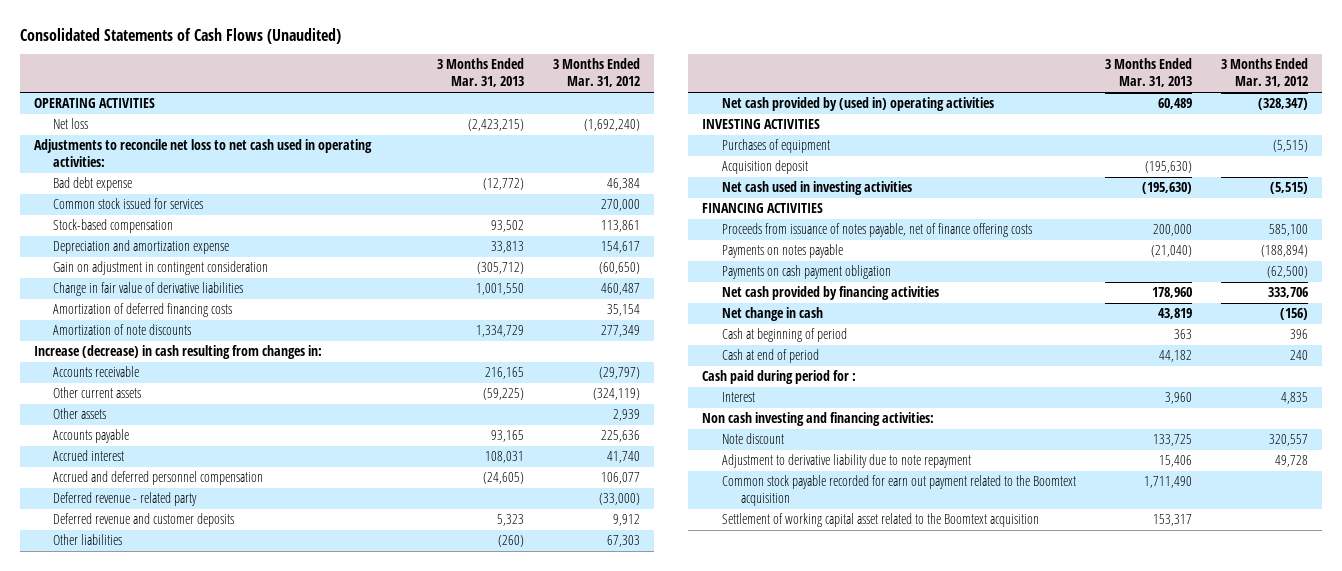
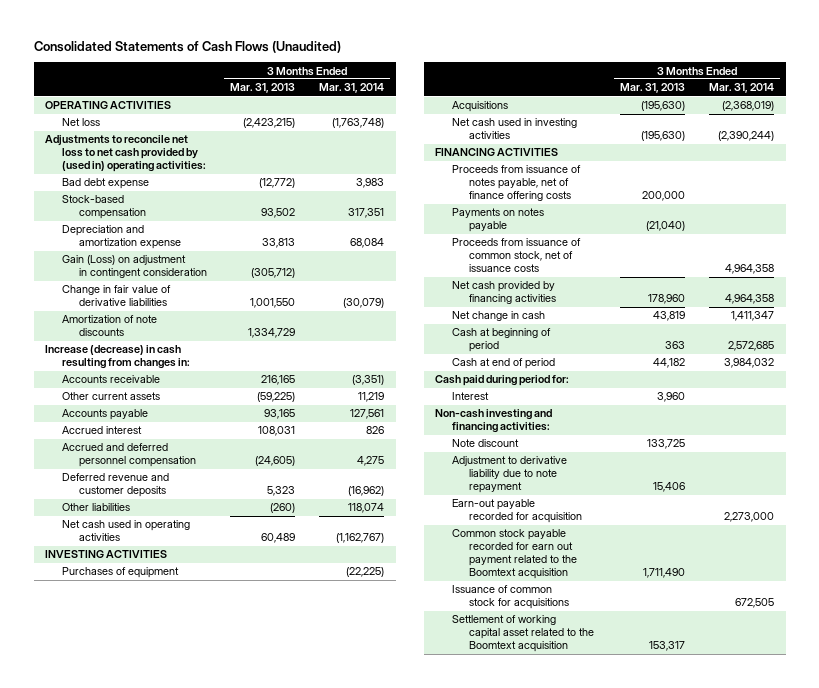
[552,58,640,88] 3 Months Ended Mar. 31, 2012 -> none
none -> [318,83,384,94] Mar. 31, 2014
[34,139,373,168] Adjustments to reconcile net loss to net cash used in operating activities: -> [45,135,207,173] Adjustments to reconcile net loss to net cash provided by (used in) operating activities:
[53,198,204,210] Common stock issued for services -> none
[53,261,269,276] Gain on adjustment in contingent consideration -> [62,255,207,279] Gain (Loss) on adjustment in contingent consideration
[53,303,233,318] Amortization of deferred financing costs -> none
[53,408,107,420] Other assets -> none
[53,492,198,507] Deferred revenue - related party -> none
[721,97,994,112] Net cash provided by (used in) operating activities -> [62,520,191,542] Net cash used in operating activities
[721,160,808,175] Acquisition deposit -> [452,101,509,113] Acquisitions
[721,265,891,280] Payments on cash payment obligation -> none
none -> [452,238,582,273] Proceeds from issuance of common stock, net of issuance costs
[702,370,857,385] Cash paid during period for : -> [435,375,570,387] Cash paid during period for:
[702,412,935,427] Non cash investing and financing activities: -> [435,409,553,434] Non-cash investing and financing activities:
none -> [452,499,582,524] Earn-out payable recorded for acquisition
none -> [452,585,569,610] Issuance of common stock for acquisitions

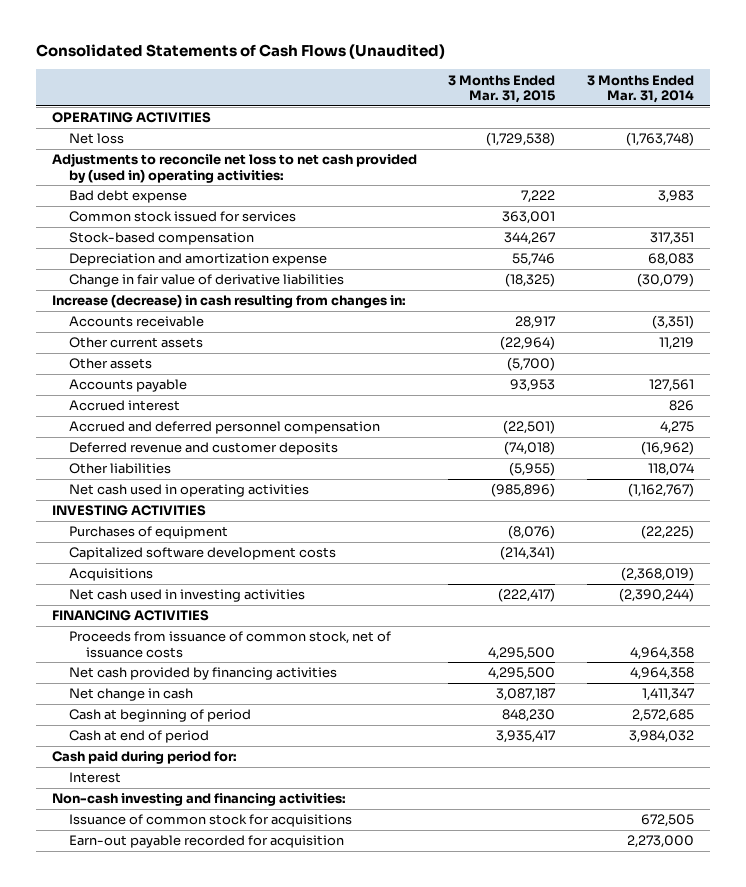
[230,83,296,94] Mar. 31, 2013 -> none
none -> [448,74,556,104] 3 Months Ended Mar. 31, 2015
none -> [68,211,296,223] Common stock issued for services
[62,255,207,279] Gain (Loss) on adjustment in contingent consideration -> none
[349,238,384,249] 68,084 -> [648,253,695,267] 68,083
[62,315,158,337] Amortization of note discounts -> none
none -> [68,358,152,370] Other assets
none -> [68,547,336,561] Capitalized software development costs
[452,165,582,202] Proceeds from issuance of notes payable, net of finance offering costs -> none
[452,208,545,233] Payments on notes payable -> none
[452,439,520,448] Note discount -> none
[452,456,568,494] Adjustment to derivative liability due to note repayment -> none
[452,529,577,580] Common stock payable recorded for earn out payment related to the Boomtext acquisition -> none
[452,615,594,653] Settlement of working capital asset related to the Boomtext acquisition -> none
[452,499,582,524] Earn-out payable recorded for acquisition -> [68,835,344,849] Earn-out payable recorded for acquisition

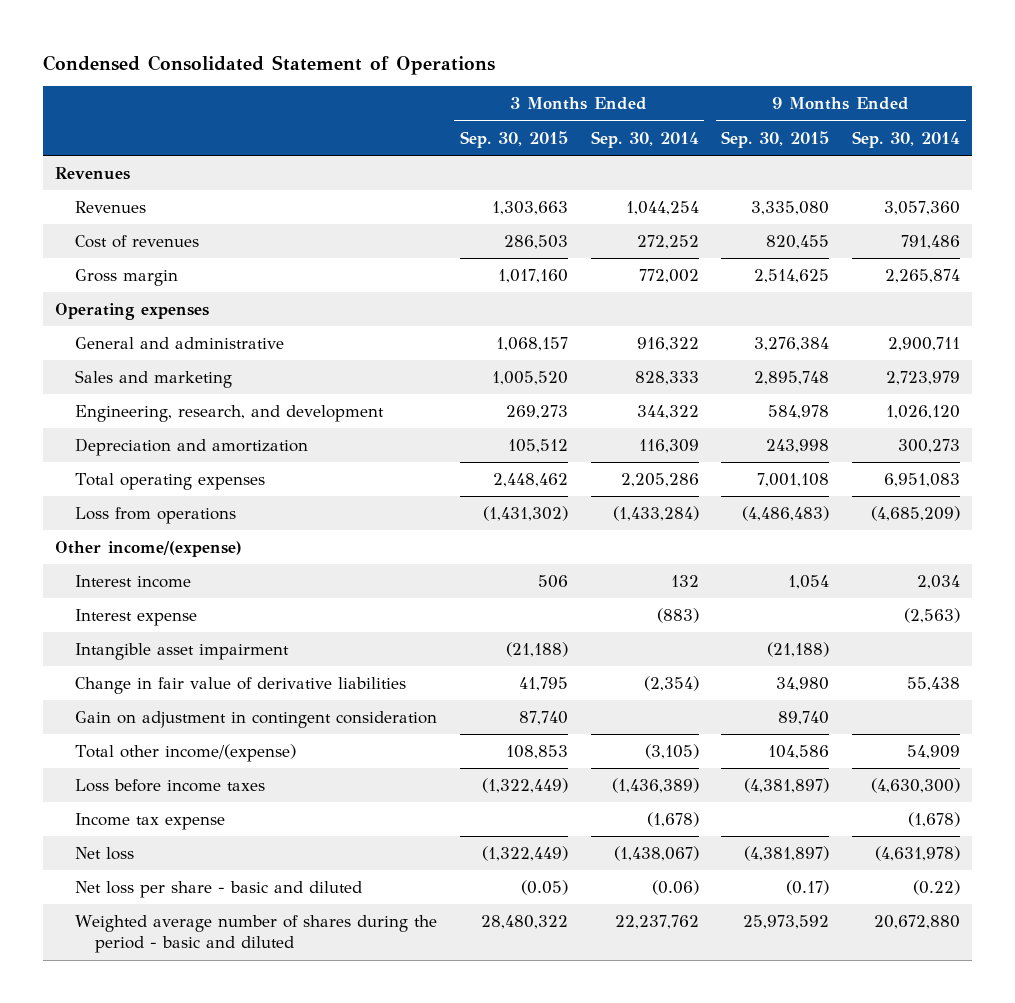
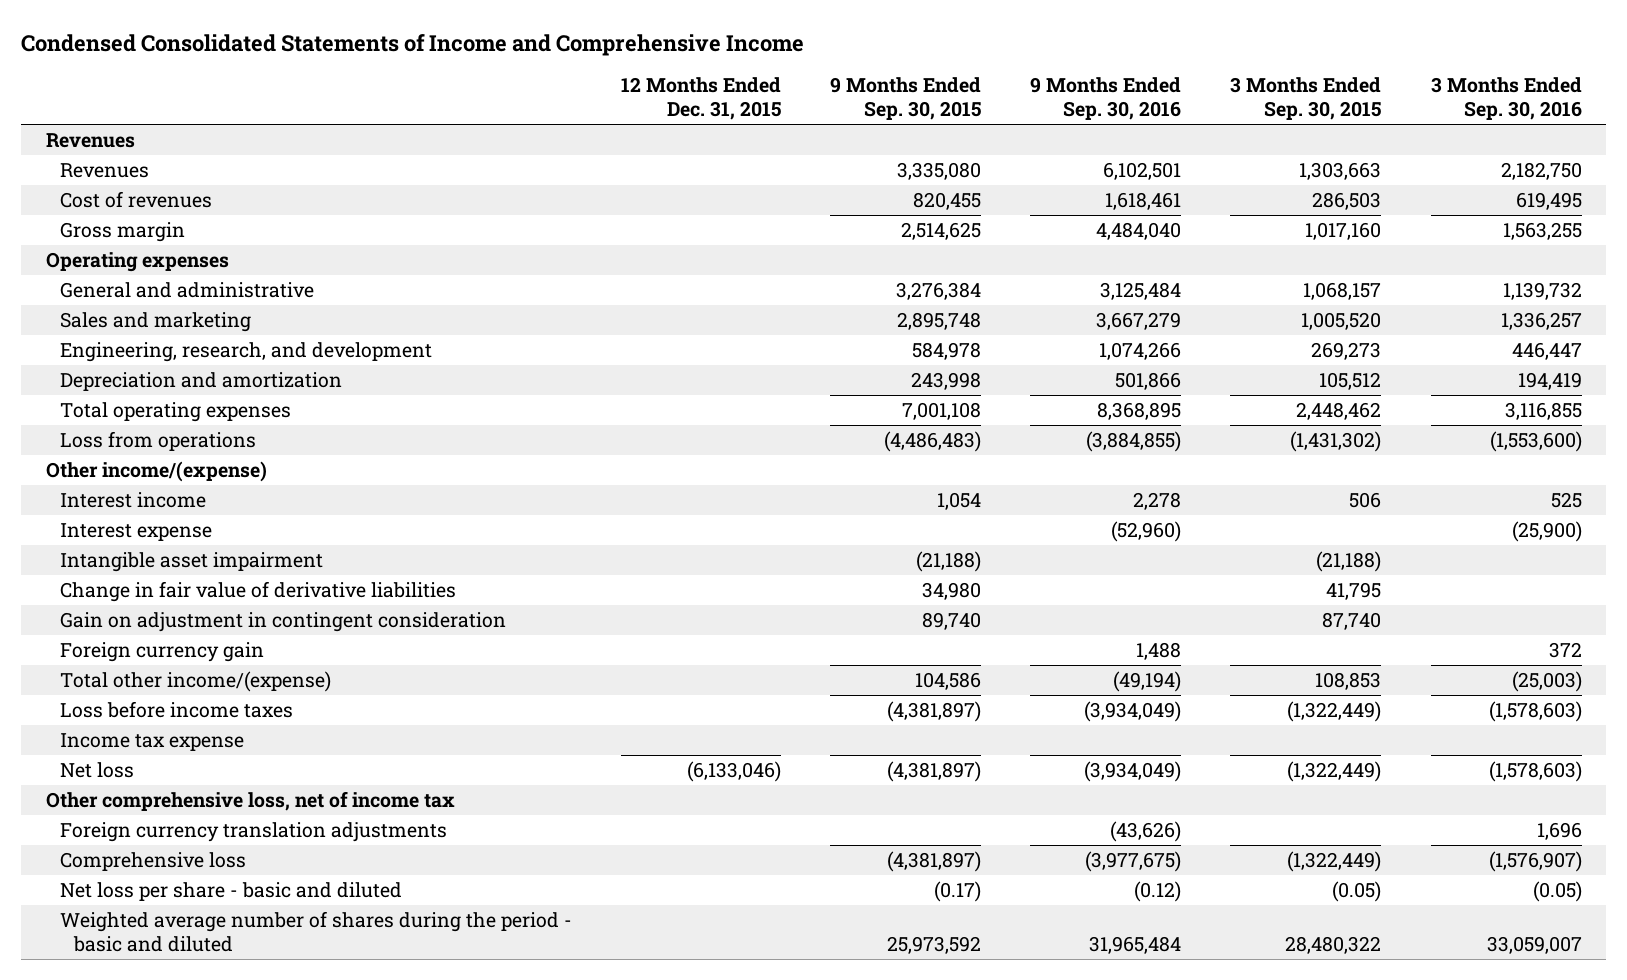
[43,54,496,75] Condensed Consolidated Statement of Operations -> [21,33,805,56] Condensed Consolidated Statements of Income and Comprehensive Income
[590,130,699,148] Sep. 30, 2014 -> none
[852,130,961,148] Sep. 30, 2014 -> none
none -> [620,77,781,121] 12 Months Ended Dec. 31, 2015
none -> [1030,77,1182,121] 9 Months Ended Sep. 30, 2016
none -> [1430,77,1582,121] 3 Months Ended Sep. 30, 2016
none -> [59,641,264,662] Foreign currency gain
none -> [45,790,455,811] Other comprehensive loss, net of income tax
none -> [59,821,447,842] Foreign currency translation adjustments
none -> [59,851,246,871] Comprehensive loss

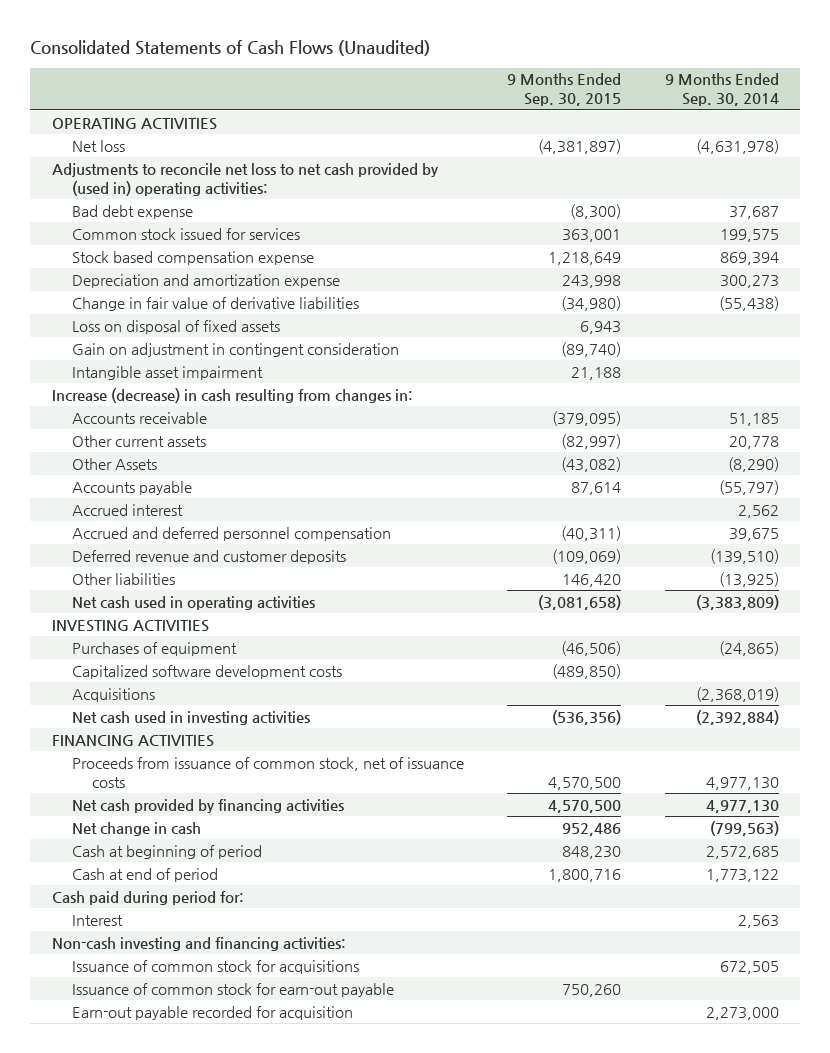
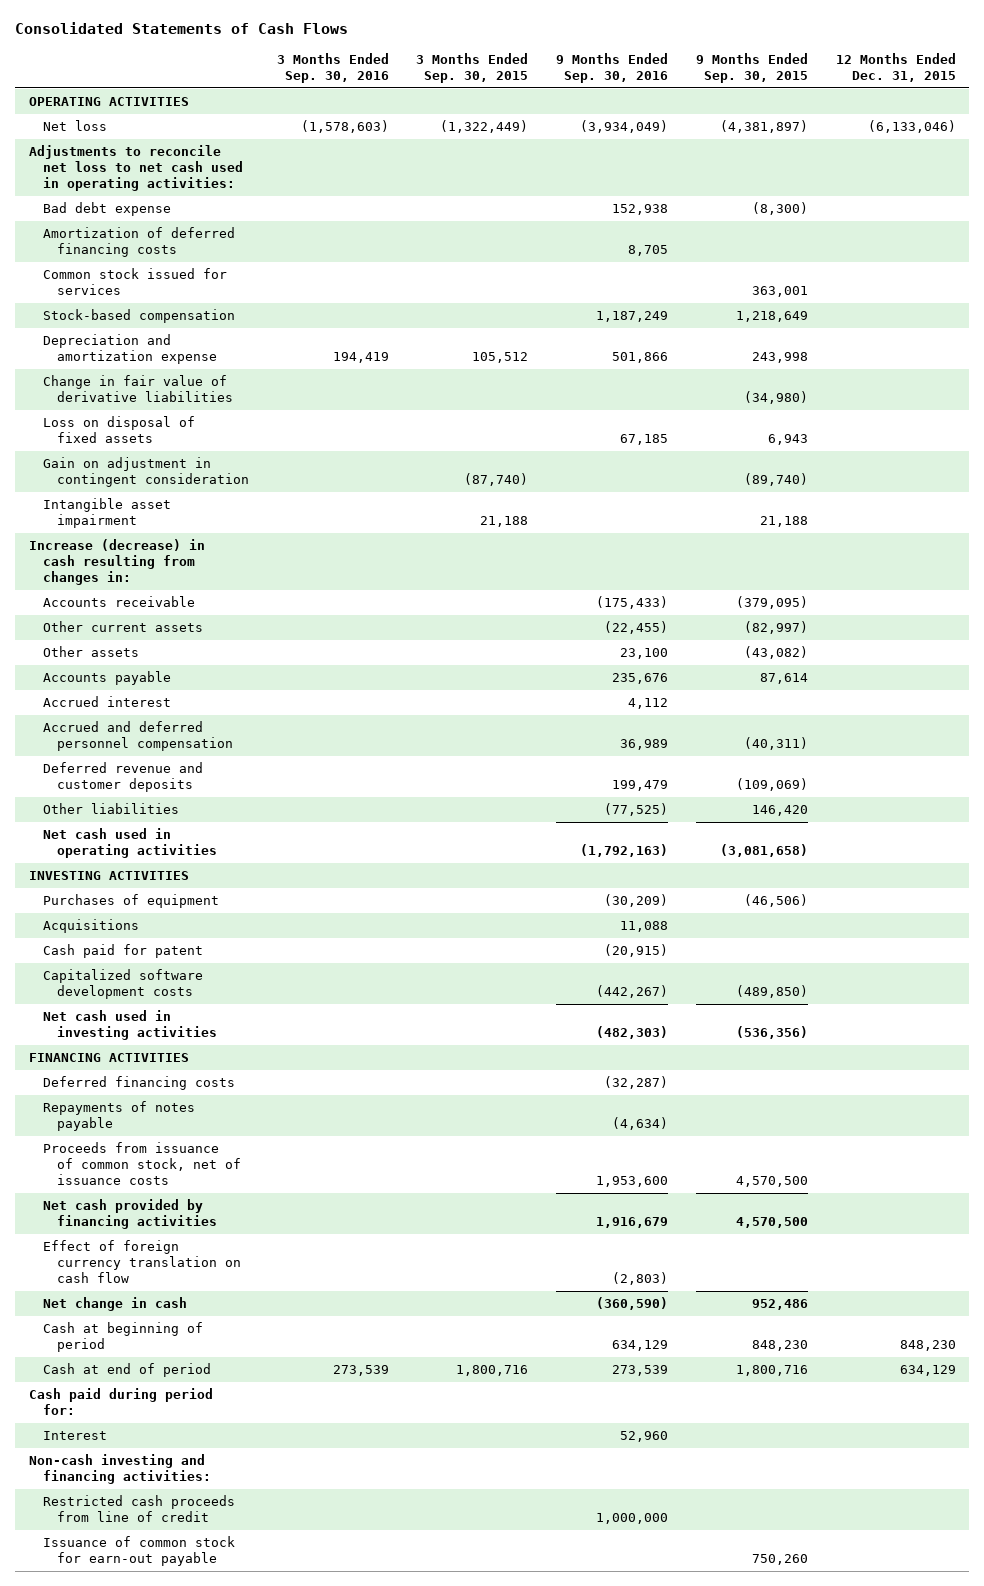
[29,39,430,56] Consolidated Statements of Cash Flows (Unaudited) -> [14,22,348,35] Consolidated Statements of Cash Flows
[664,73,779,107] 9 Months Ended Sep. 30, 2014 -> none
none -> [276,52,389,83] 3 Months Ended Sep. 30, 2016
none -> [416,52,529,83] 3 Months Ended Sep. 30, 2015
none -> [556,52,669,83] 9 Months Ended Sep. 30, 2016
none -> [835,52,956,82] 12 Months Ended Dec. 31, 2015
[51,162,439,196] Adjustments to reconcile net loss to net cash provided by (used in) operating activities: -> [28,145,243,191] Adjustments to reconcile net loss to net cash used in operating activities:
none -> [42,227,235,257] Amortization of deferred financing costs
[71,250,314,265] Stock based compensation expense -> [42,309,235,324] Stock-based compensation
[71,457,157,470] Other Assets -> [42,646,139,658] Other assets
none -> [42,944,203,959] Cash paid for patent
[71,664,342,679] Capitalized software development costs -> [42,969,203,999] Capitalized software development costs
none -> [42,1076,235,1091] Deferred financing costs
none -> [42,1101,195,1131] Repayments of notes payable
none -> [42,1240,241,1283] Effect of foreign currency translation on cash flow
[71,959,359,974] Issuance of common stock for acquisitions -> none
none -> [42,1495,235,1522] Restricted cash proceeds from line of credit
[71,1005,353,1020] Earn-out payable recorded for acquisition -> none

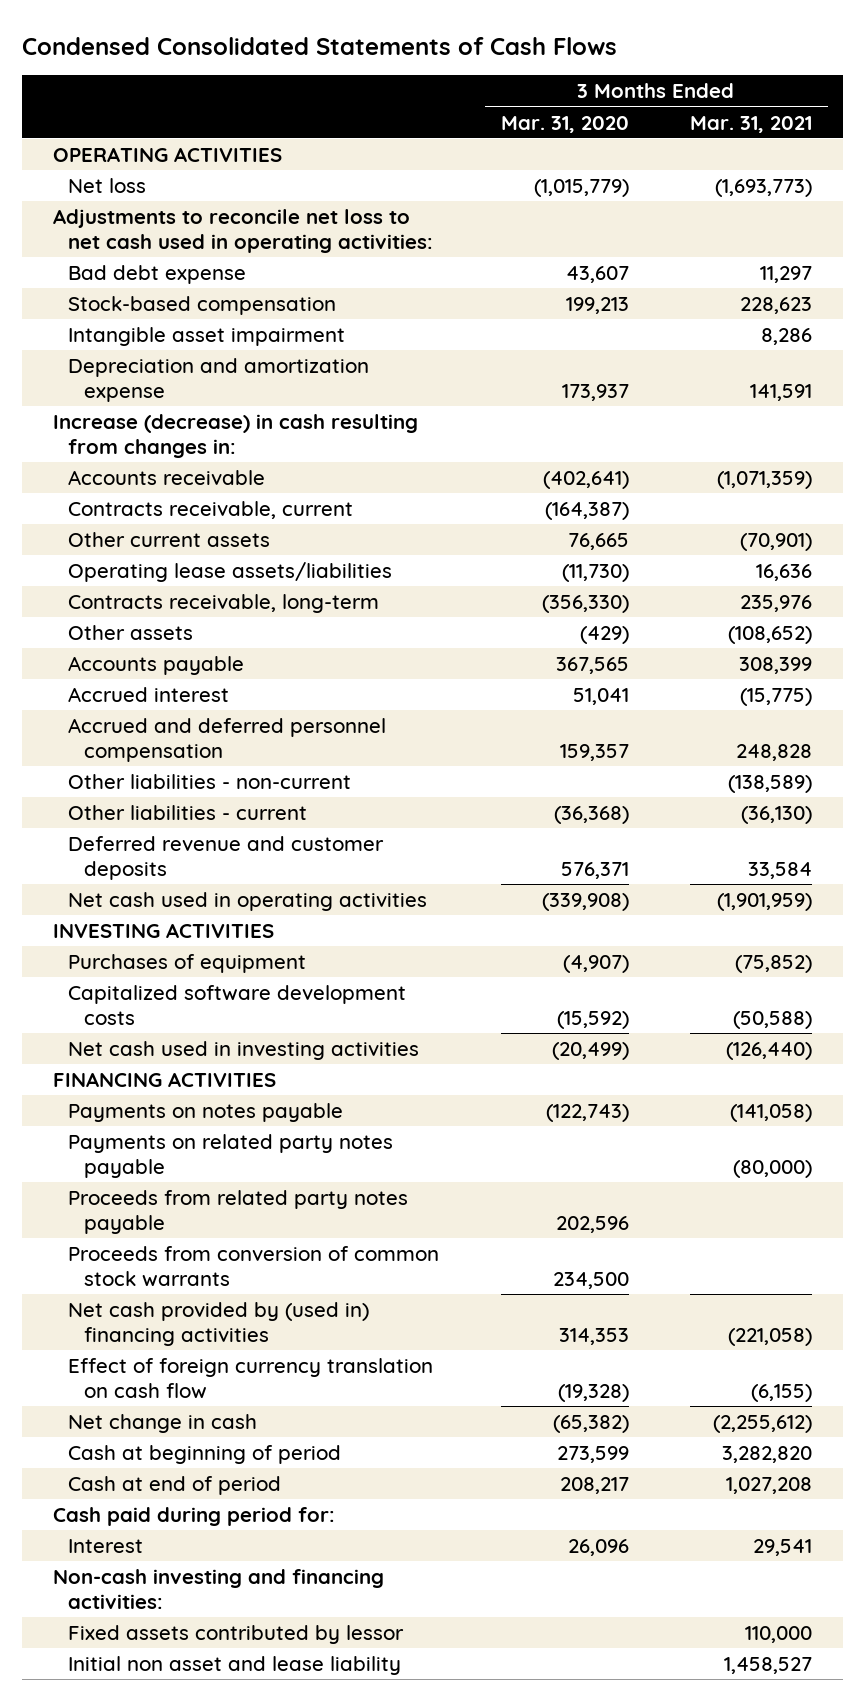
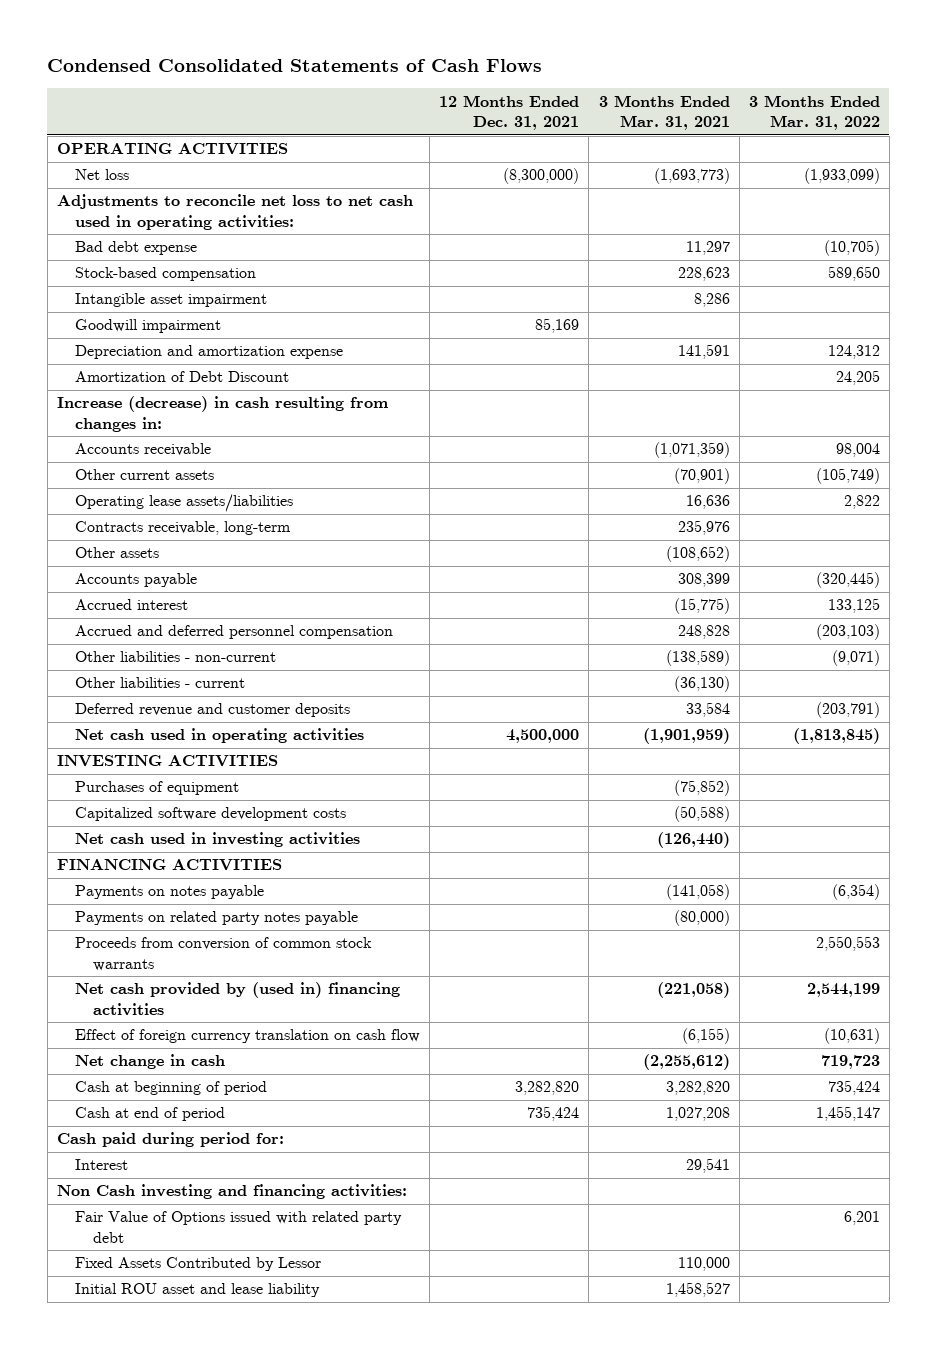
[500,115,629,133] Mar. 31, 2020 -> none
none -> [439,94,580,131] 12 Months Ended Dec. 31, 2021
none -> [748,94,880,131] 3 Months Ended Mar. 31, 2022
none -> [75,319,222,334] Goodwill impairment
none -> [75,371,290,383] Amortization of Debt Discount
[68,501,354,520] Contracts receivable, current -> none
[68,1190,409,1234] Proceeds from related party notes payable -> none
[53,1569,385,1609] Non-cash investing and financing activities: -> [57,1184,408,1200] Non Cash investing and financing activities:
none -> [75,1211,403,1244] Fair Value of Options issued with related party debt
[68,1625,405,1645] Fixed assets contributed by lessor -> [75,1257,322,1272] Fixed Assets Contributed by Lessor
[68,1656,402,1676] Initial non asset and lease liability -> [75,1283,321,1298] Initial ROU asset and lease liability

